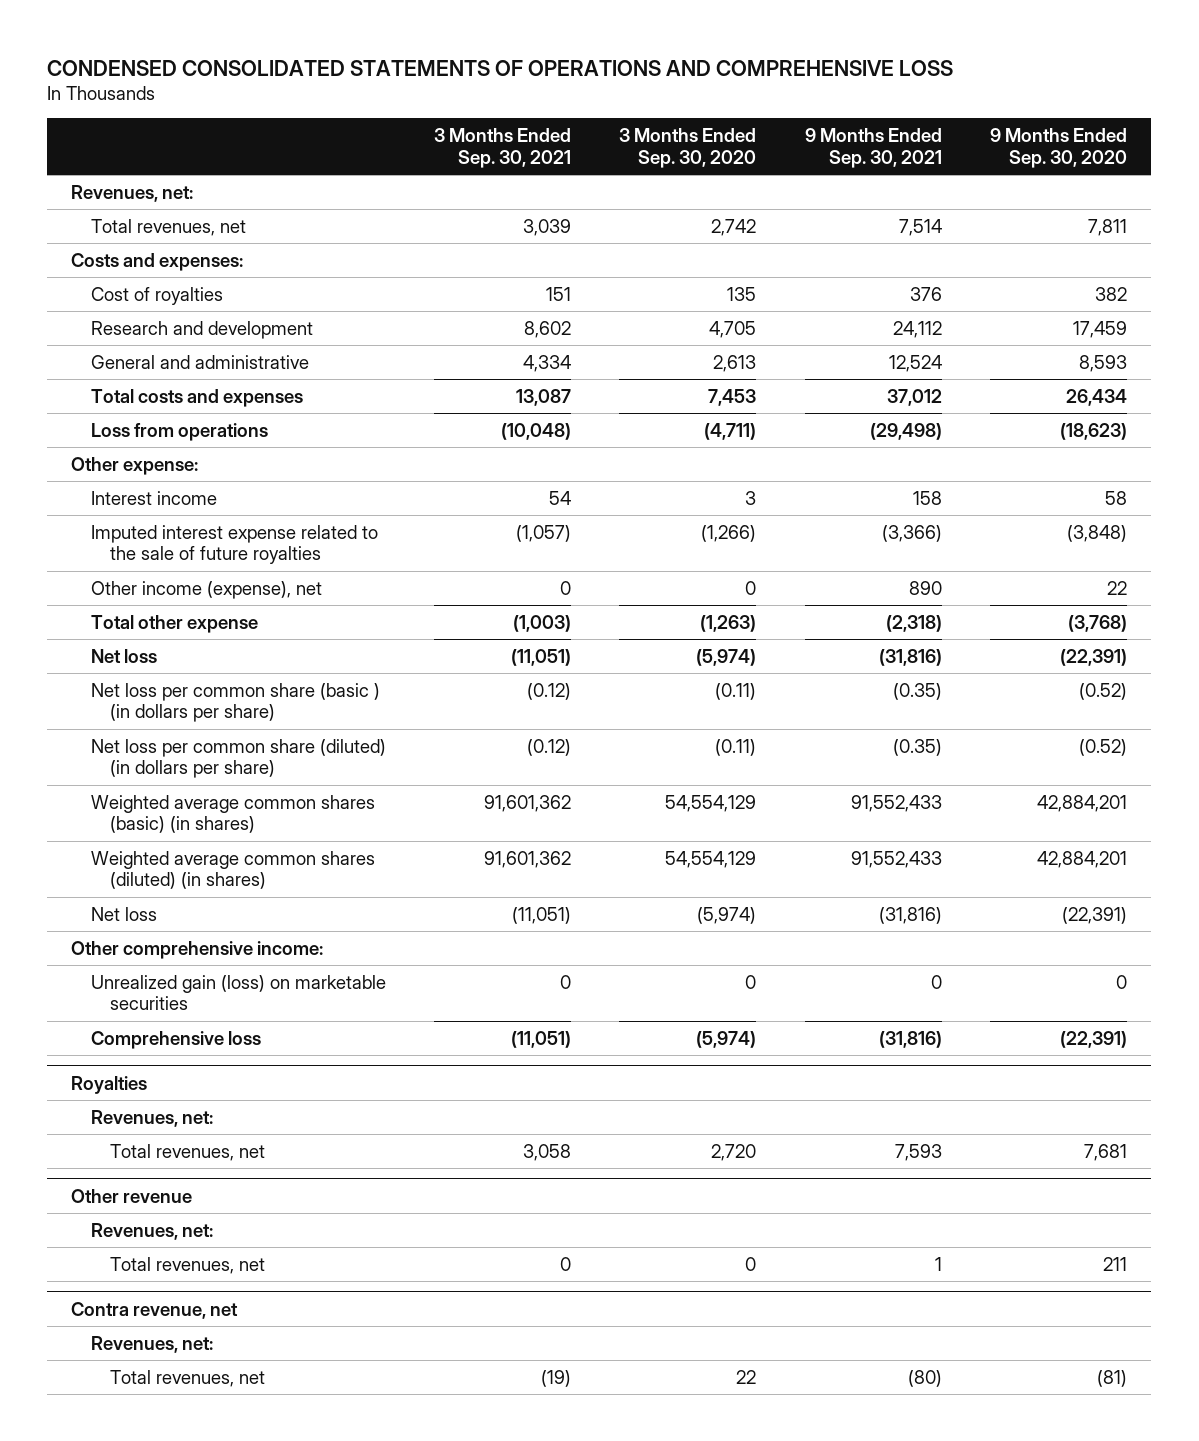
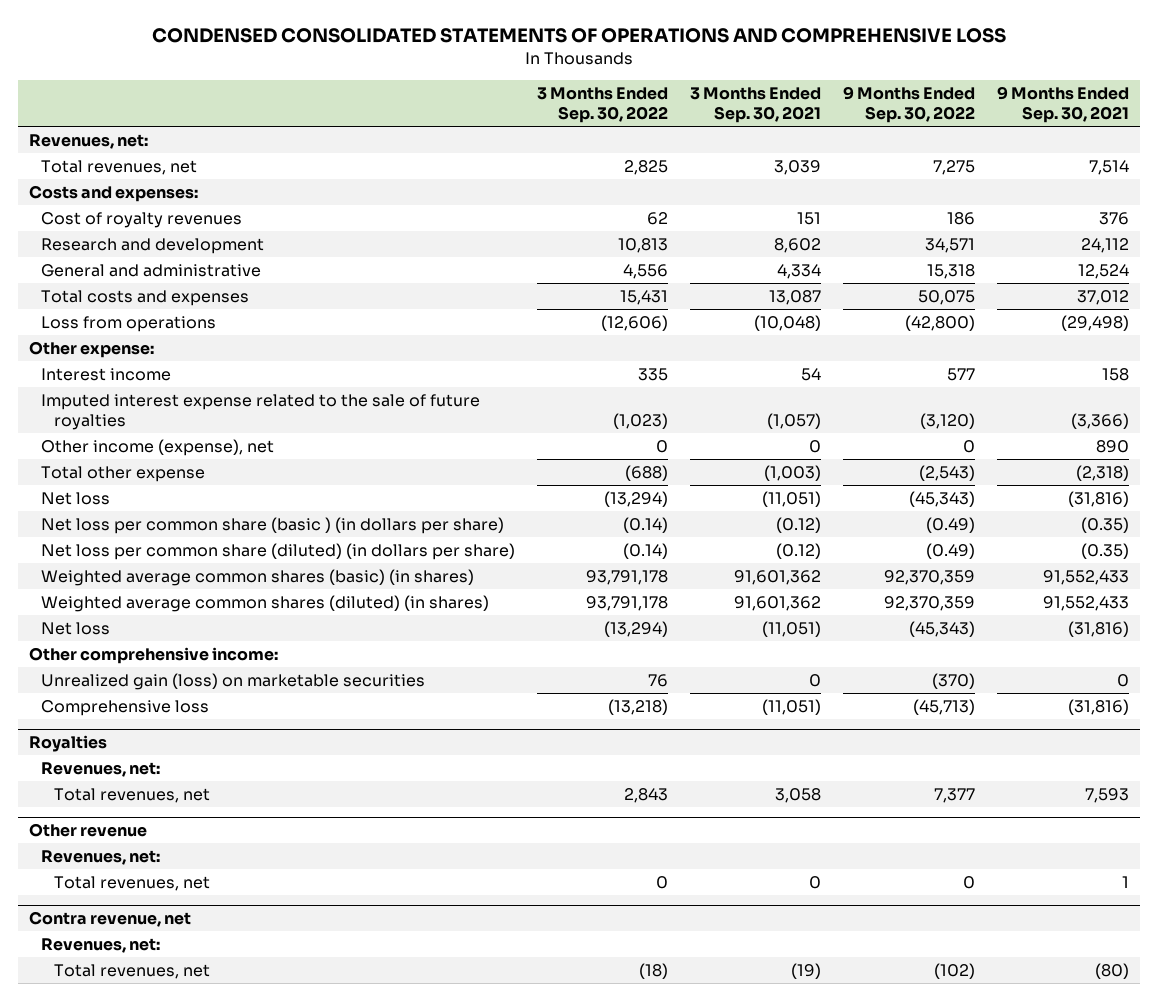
[619,128,757,168] 3 Months Ended Sep. 30, 2020 -> none
[990,128,1128,168] 9 Months Ended Sep. 30, 2020 -> none
none -> [537,86,669,124] 3 Months Ended Sep. 30, 2022
none -> [842,85,975,124] 9 Months Ended Sep. 30, 2022
[90,286,223,305] Cost of royalties -> [41,211,243,228] Cost of royalty revenues

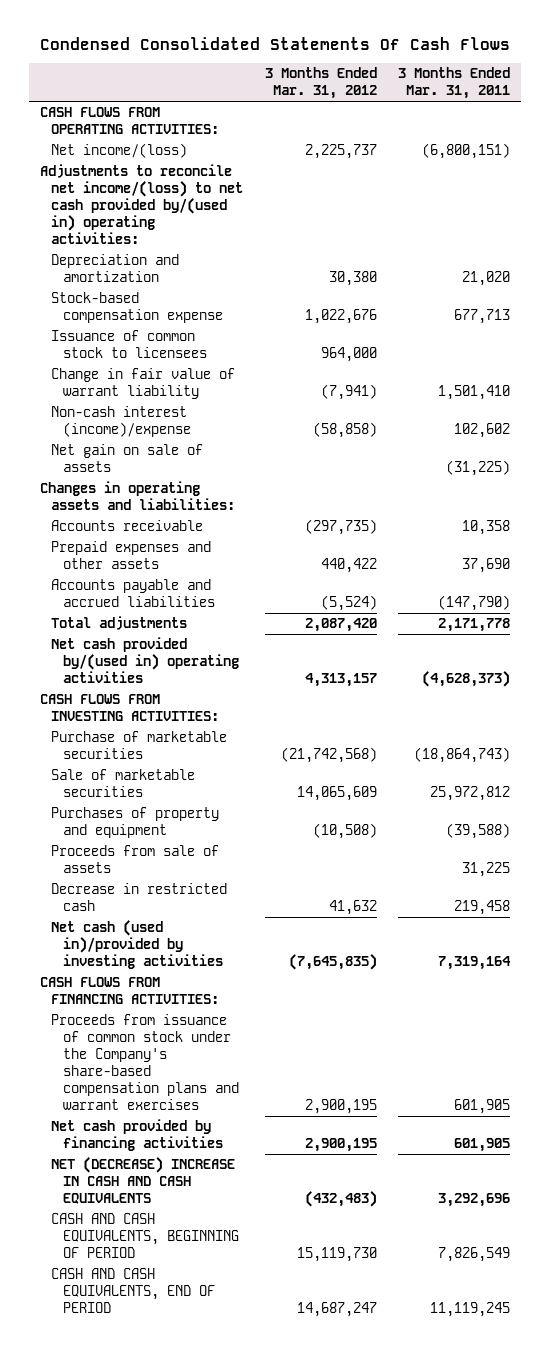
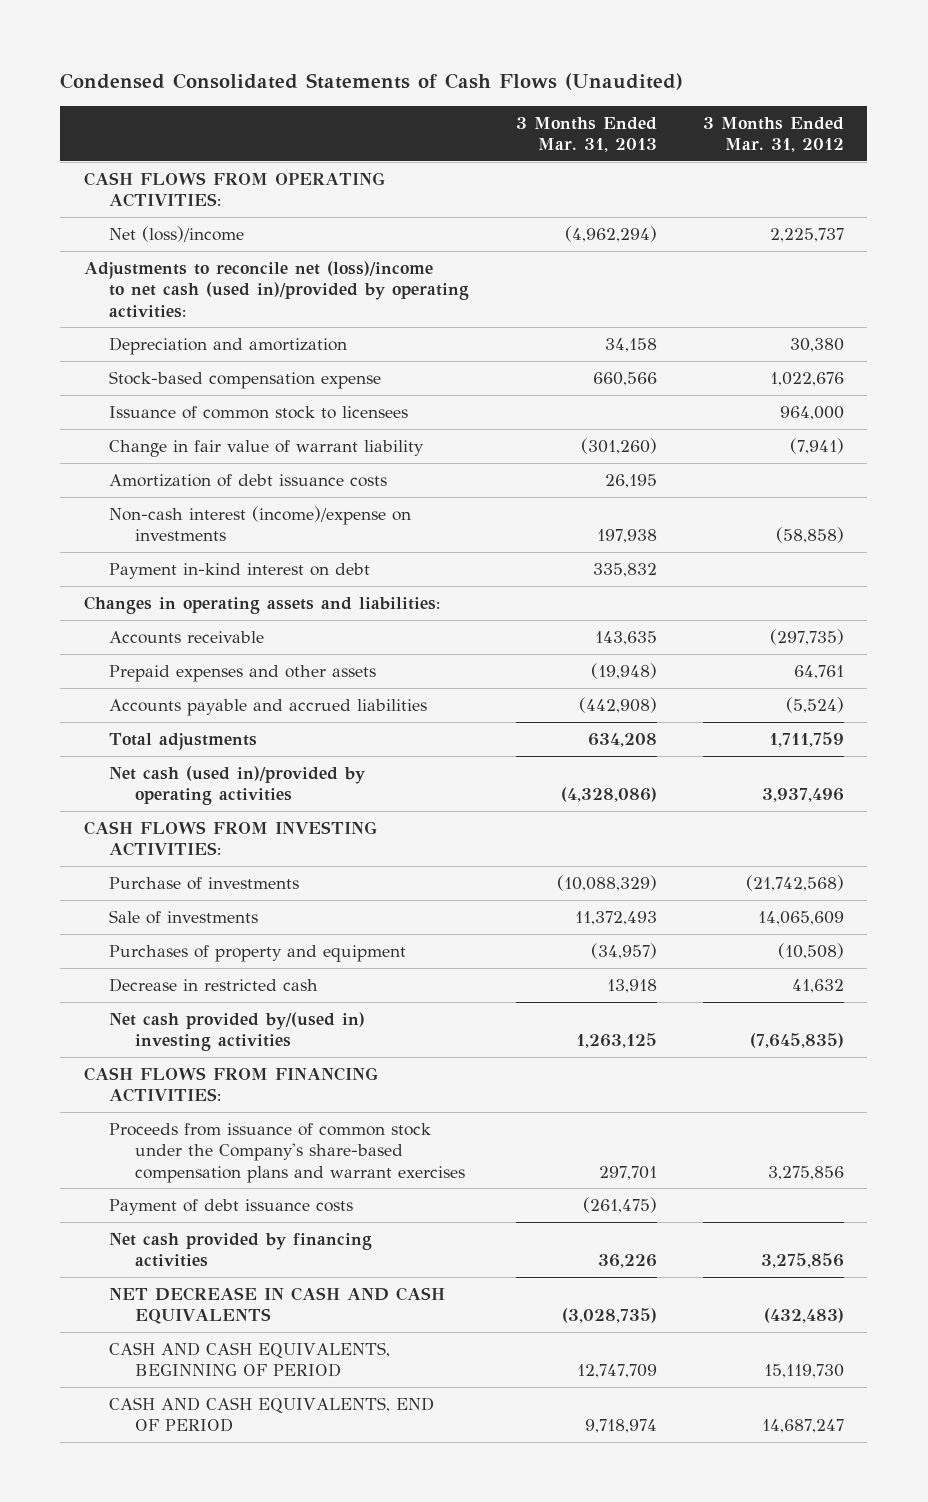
[39,36,510,50] Condensed Consolidated Statements Of Cash Flows -> [60,72,684,90] Condensed Consolidated Statements of Cash Flows (Unaudited)
[398,67,511,100] 3 Months Ended Mar. 31, 2011 -> none
none -> [515,116,657,153] 3 Months Ended Mar. 31, 2013
[51,143,188,159] Net income/(loss) -> [109,226,245,243] Net (loss)/income
[39,164,244,244] Adjustments to reconcile net income/(loss) to net cash provided by/(used in) operating activities: -> [83,261,470,318] Adjustments to reconcile net (loss)/income to net cash (used in)/provided by operating activities:
[51,444,204,473] Net gain on sale of assets -> none
none -> [109,474,388,488] Amortization of debt issuance costs
[51,406,191,438] Non-cash interest (income)/expense -> [109,506,412,542] Non-cash interest (income)/expense on investments
none -> [109,563,371,580] Payment in-kind interest on debt
[320,558,377,574] 440,422 -> [794,665,845,680] 64,761
[304,618,377,633] 2,087,420 -> [769,732,845,748] 1,711,759
[51,637,239,684] Net cash provided by/(used in) operating activities -> [109,766,366,806] Net cash (used in)/provided by operating activities
[304,673,377,688] 4,313,157 -> [762,788,845,803] 3,937,496
[51,731,228,760] Purchase of marketable securities -> [109,877,300,891] Purchase of investments
[51,769,196,798] Sale of marketable securities -> [109,910,259,925] Sale of investments
[51,845,220,874] Proceeds from sale of assets -> none
[51,920,223,970] Net cash (used in)/provided by investing activities -> [109,1012,366,1052] Net cash provided by/(used in) investing activities
[304,1098,377,1114] 2,900,195 -> [768,1165,845,1180] 3,275,856
none -> [109,1199,354,1216] Payment of debt issuance costs
[304,1138,377,1153] 2,900,195 -> [761,1253,845,1269] 3,275,856
[51,1157,236,1205] NET (DECREASE) INCREASE IN CASH AND CASH EQUIVALENTS -> [109,1287,446,1325] NET DECREASE IN CASH AND CASH EQUIVALENTS

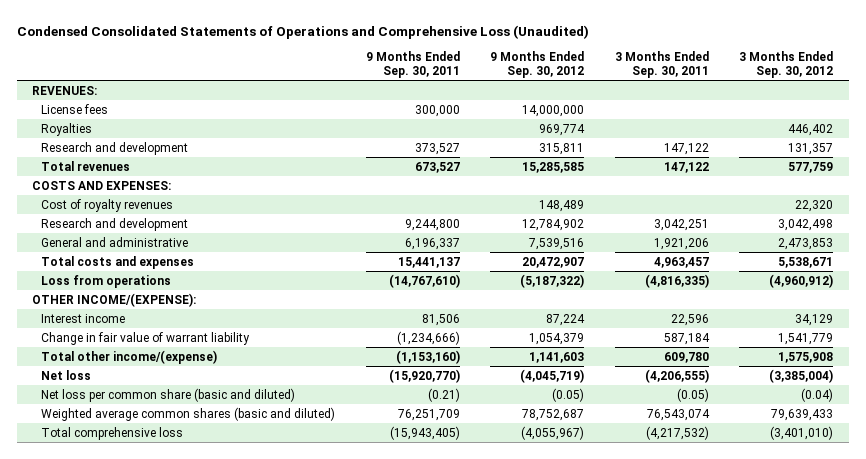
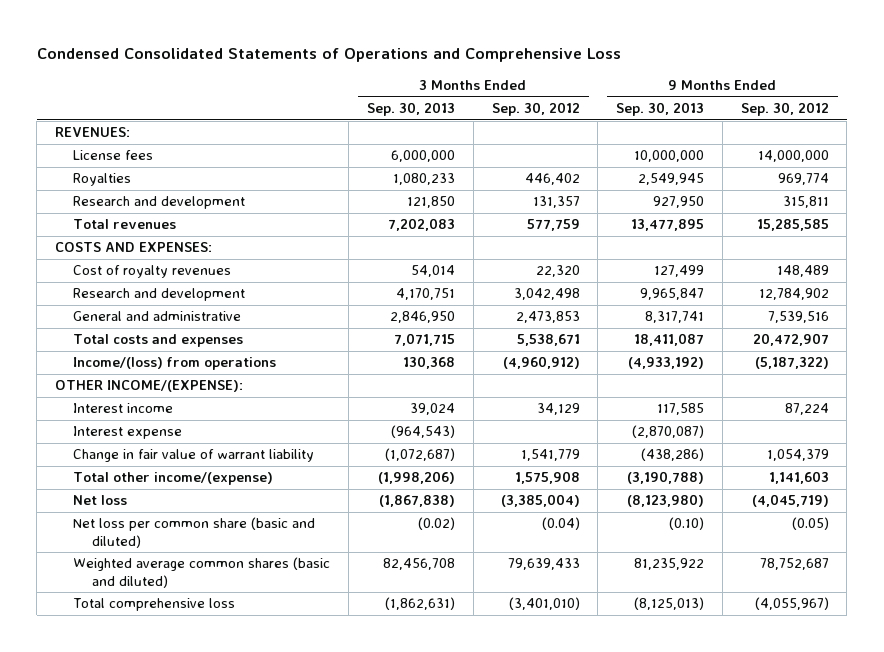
[17,24,590,39] Condensed Consolidated Statements of Operations and Comprehensive Loss (Unaudited) -> [36,48,621,63] Condensed Consolidated Statements of Operations and Comprehensive Loss
[365,50,460,78] 9 Months Ended Sep. 30, 2011 -> none
[614,50,709,78] 3 Months Ended Sep. 30, 2011 -> none
none -> [366,101,455,116] Sep. 30, 2013
none -> [616,101,705,116] Sep. 30, 2013
[41,274,172,288] Loss from operations -> [73,357,277,371] Income/(loss) from operations
none -> [73,426,183,440] Interest expense

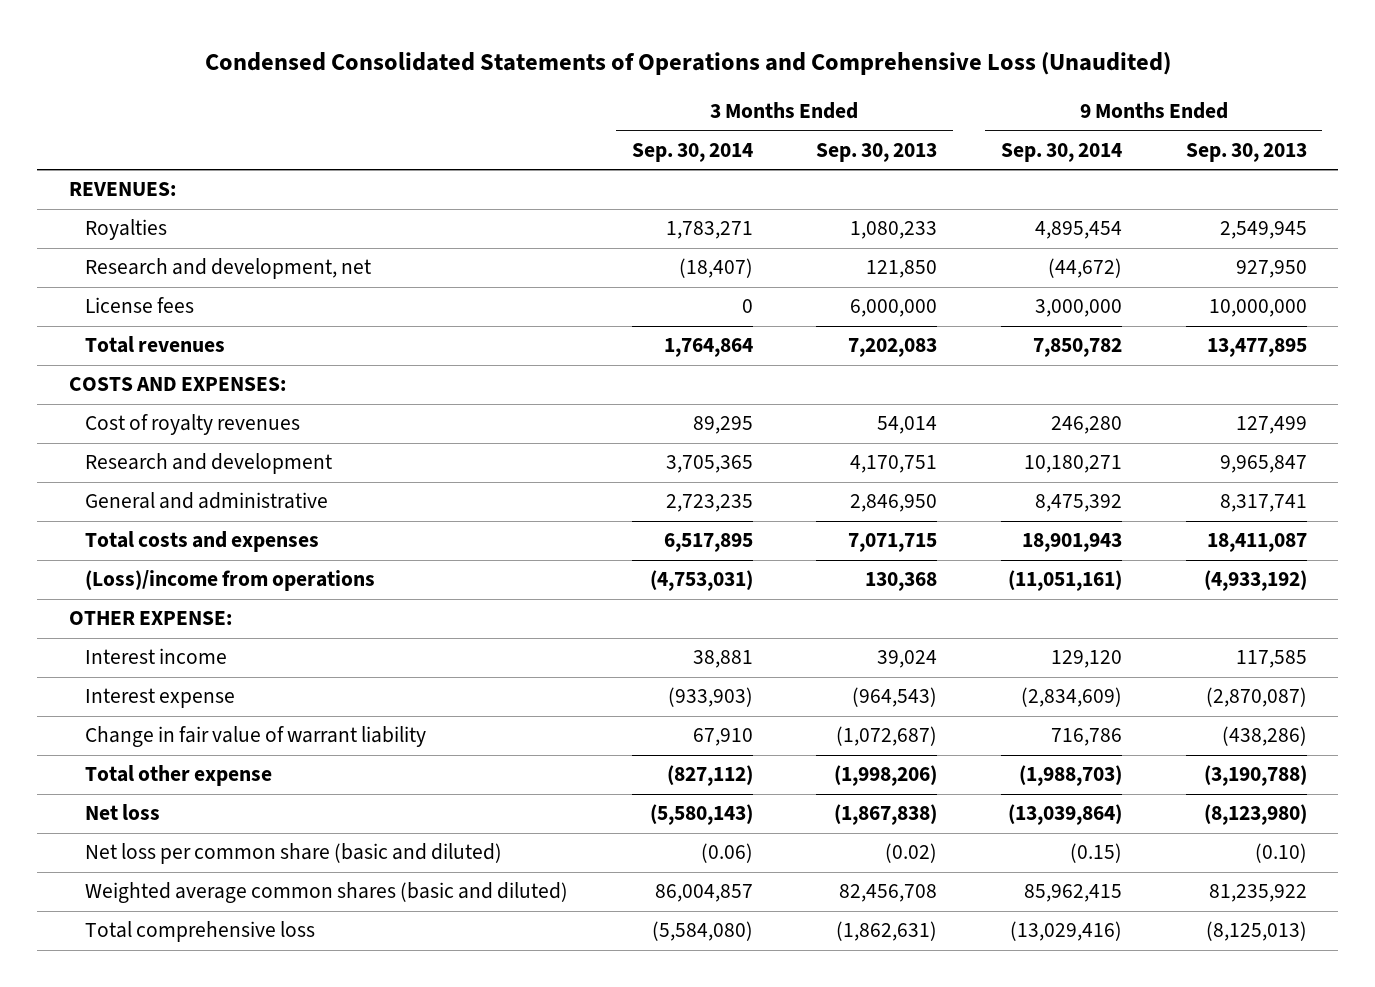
[36,48,621,63] Condensed Consolidated Statements of Operations and Comprehensive Loss -> [204,52,1171,76] Condensed Consolidated Statements of Operations and Comprehensive Loss (Unaudited)
[491,101,580,116] Sep. 30, 2012 -> none
[740,101,829,116] Sep. 30, 2012 -> none
none -> [631,142,753,162] Sep. 30, 2014
none -> [1000,142,1122,162] Sep. 30, 2014
[73,196,246,210] Research and development -> [85,258,372,280] Research and development, net
[73,150,154,161] License fees -> [85,297,195,314] License fees
[73,357,277,371] Income/(loss) from operations -> [85,570,376,592] (Loss)/income from operations
[55,380,244,393] OTHER INCOME/(EXPENSE): -> [68,611,232,626] OTHER EXPENSE:
[73,472,274,486] Total other income/(expense) -> [85,765,273,787] Total other expense

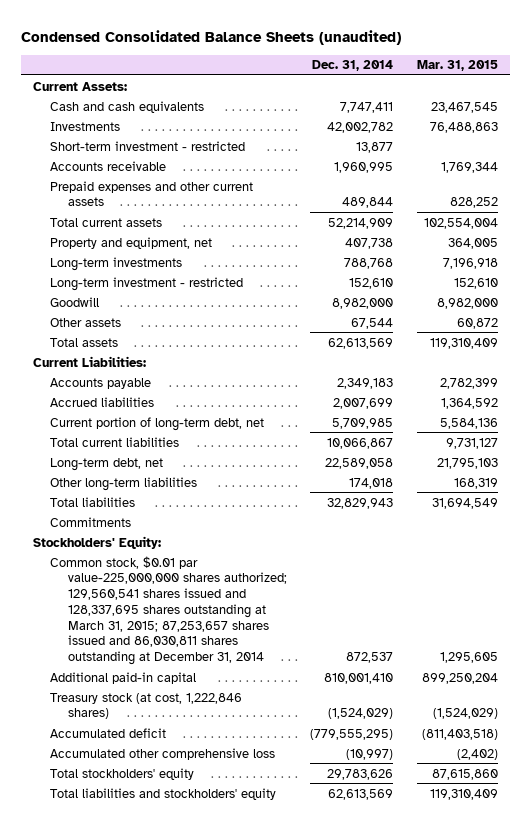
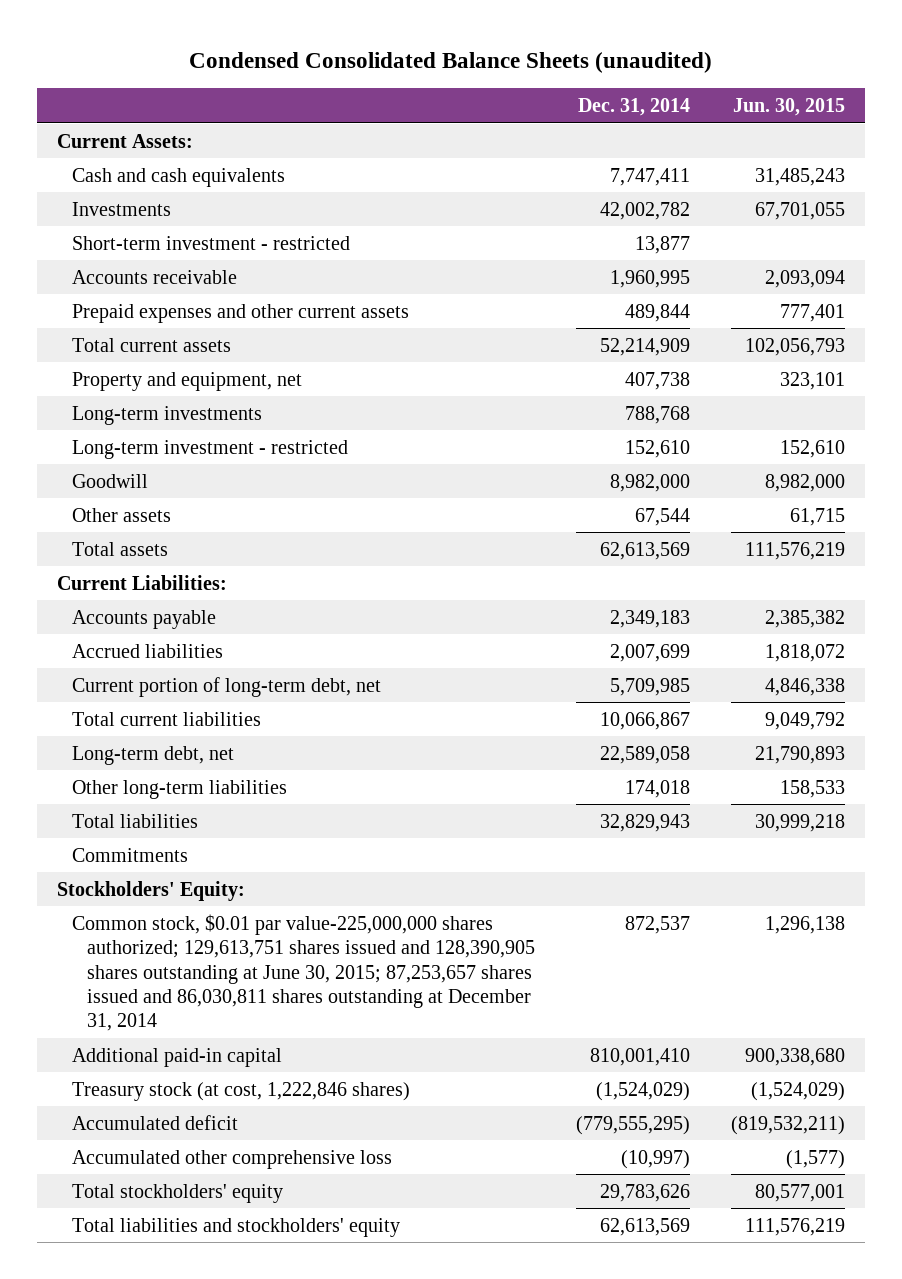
[416,60,498,72] Mar. 31, 2015 -> none
none -> [732,97,845,116] Jun. 30, 2015
[50,555,287,666] Common stock, $0.01 par value-225,000,000 shares authorized; 129,560,541 shares issued and 128,337,695 shares outstanding at March 31, 2015; 87,253,657 shares issued and 86,030,811 shares outstanding at December 31, 2014 -> [72,913,535,1032] Common stock, $0.01 par value-225,000,000 shares authorized; 129,613,751 shares issued and 128,390,905 shares outstanding at June 30, 2015; 87,253,657 shares issued and 86,030,811 shares outstanding at December 31, 2014

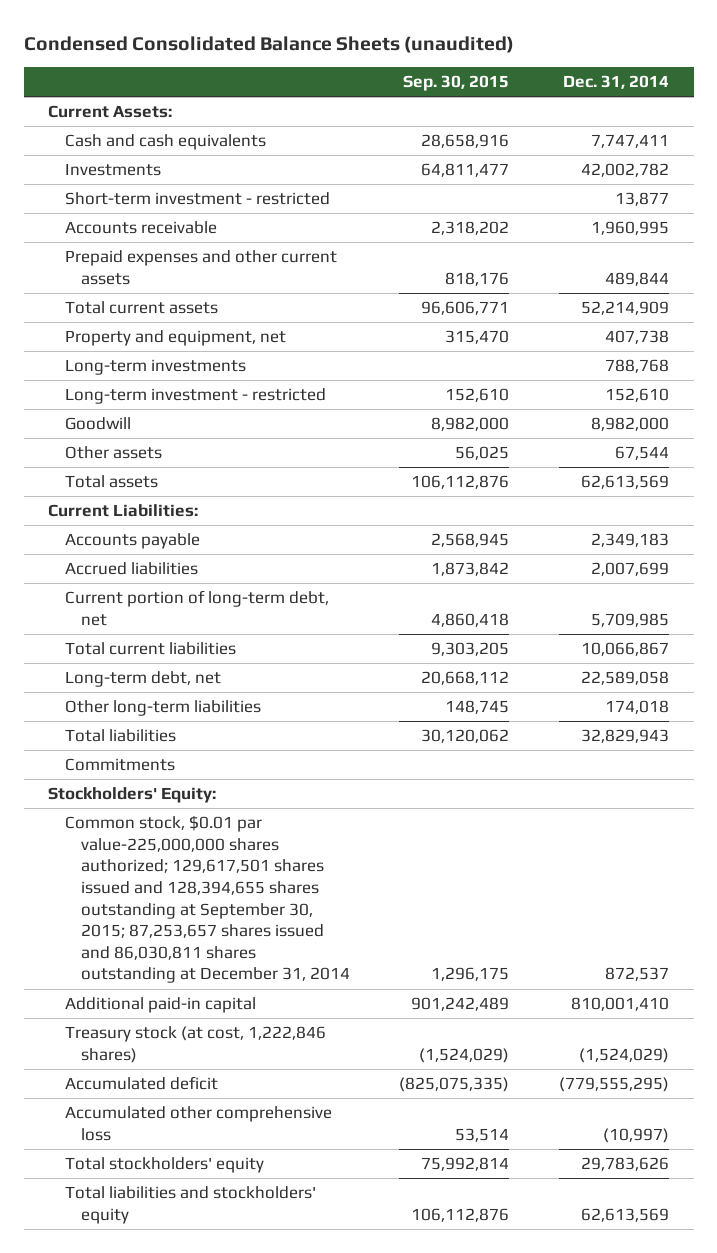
[732,97,845,116] Jun. 30, 2015 -> none
none -> [403,74,510,91] Sep. 30, 2015
[72,913,535,1032] Common stock, $0.01 par value-225,000,000 shares authorized; 129,613,751 shares issued and 128,390,905 shares outstanding at June 30, 2015; 87,253,657 shares issued and 86,030,811 shares outstanding at December 31, 2014 -> [64,815,350,984] Common stock, $0.01 par value-225,000,000 shares authorized; 129,617,501 shares issued and 128,394,655 shares outstanding at September 30, 2015; 87,253,657 shares issued and 86,030,811 shares outstanding at December 31, 2014

